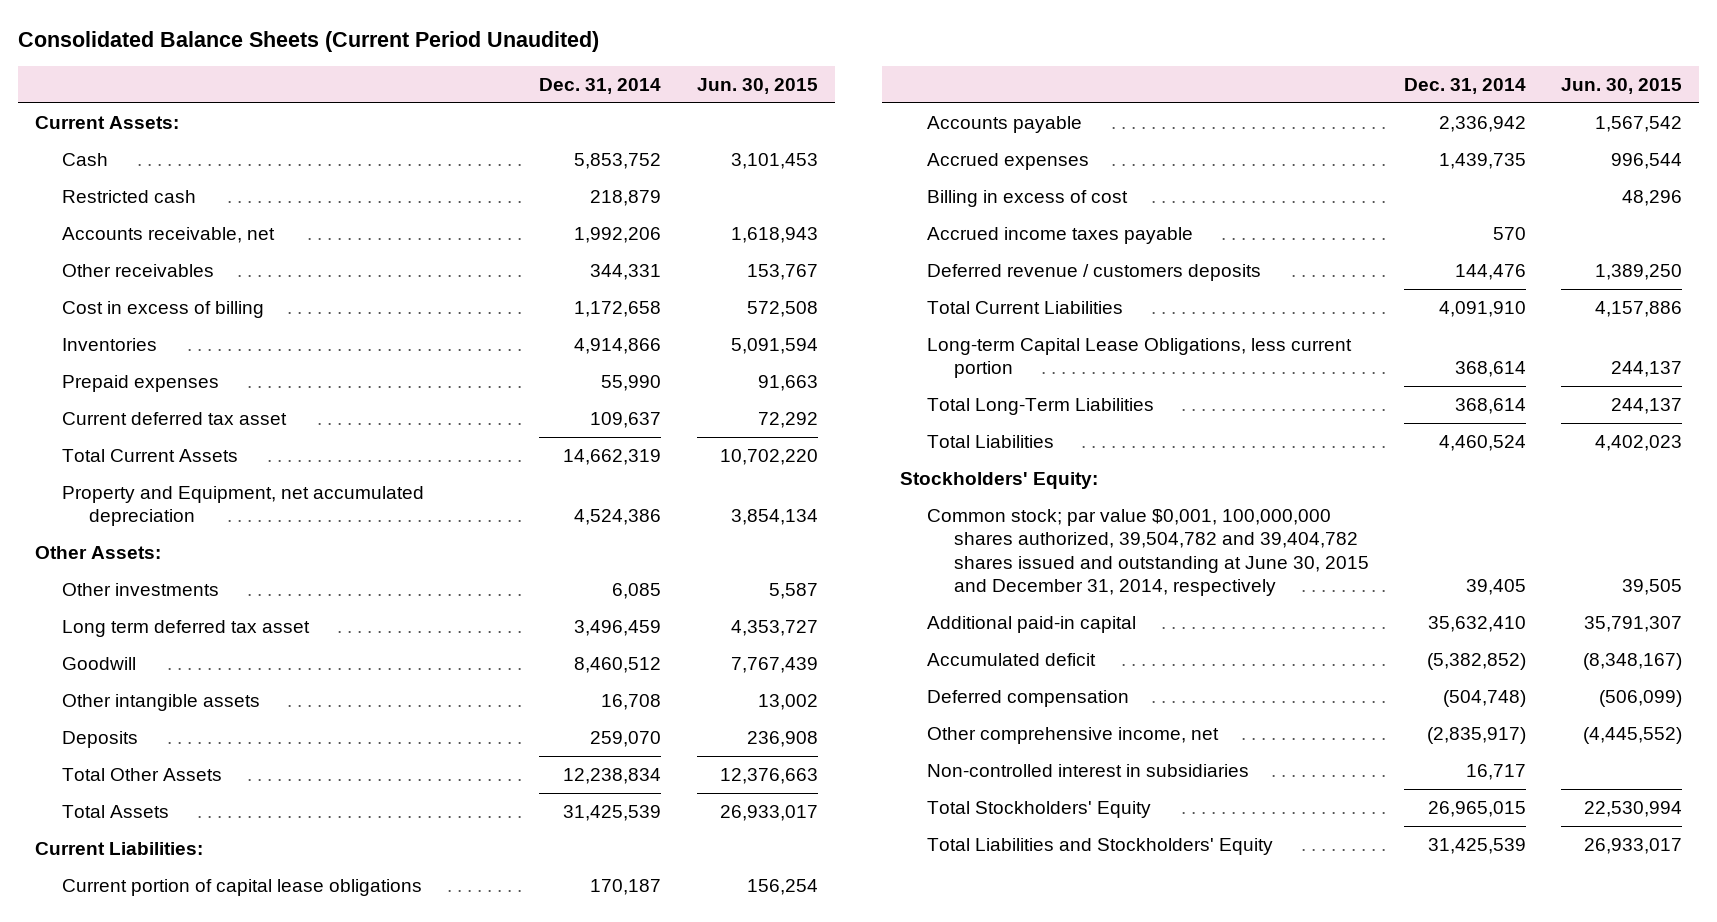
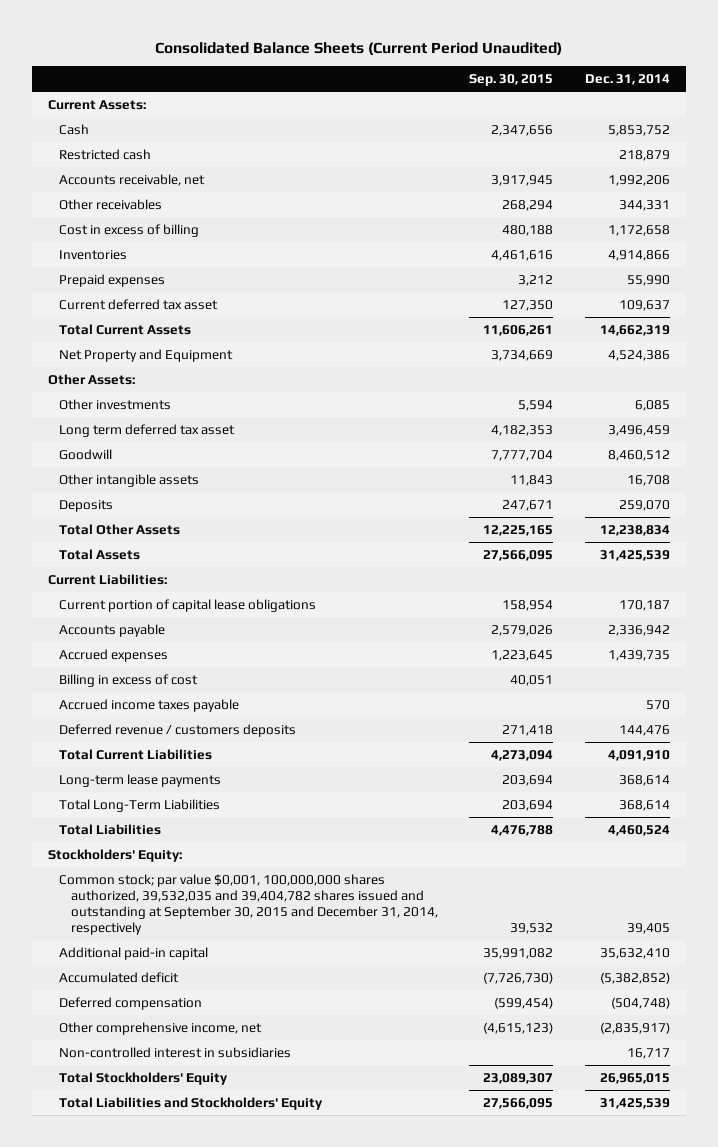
[696,77,818,94] Jun. 30, 2015 -> none
none -> [469,74,554,87] Sep. 30, 2015
[62,485,425,527] Property and Equipment, net accumulated depreciation -> [59,348,234,362] Net Property and Equipment
[926,337,1352,379] Long-term Capital Lease Obligations, less current portion -> [59,773,222,787] Long-term lease payments
[926,508,1369,596] Common stock; par value $0,001, 100,000,000 shares authorized, 39,504,782 and 39,404,782 shares issued and outstanding at June 30, 2015 and December 31, 2014, respectively -> [59,873,438,936] Common stock; par value $0,001, 100,000,000 shares authorized, 39,532,035 and 39,404,782 shares issued and outstanding at September 30, 2015 and December 31, 2014, respectively

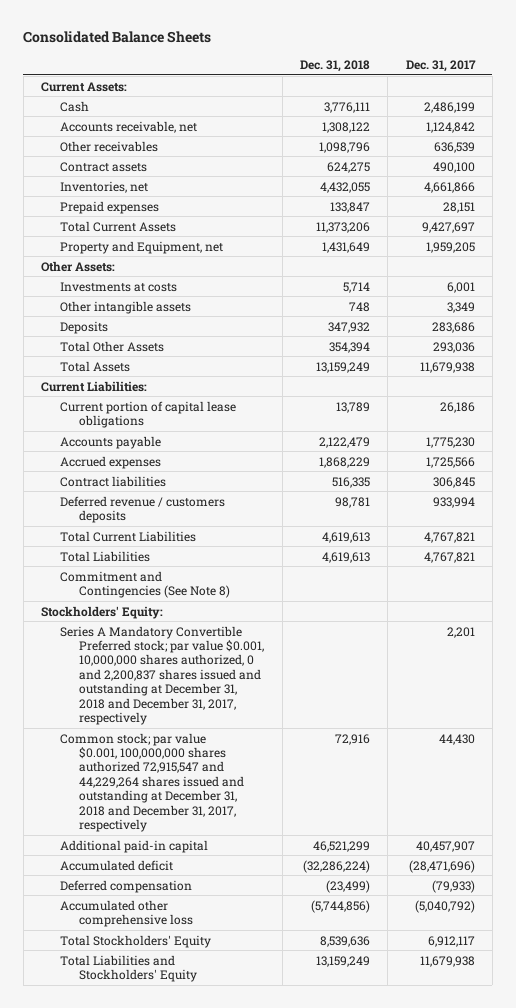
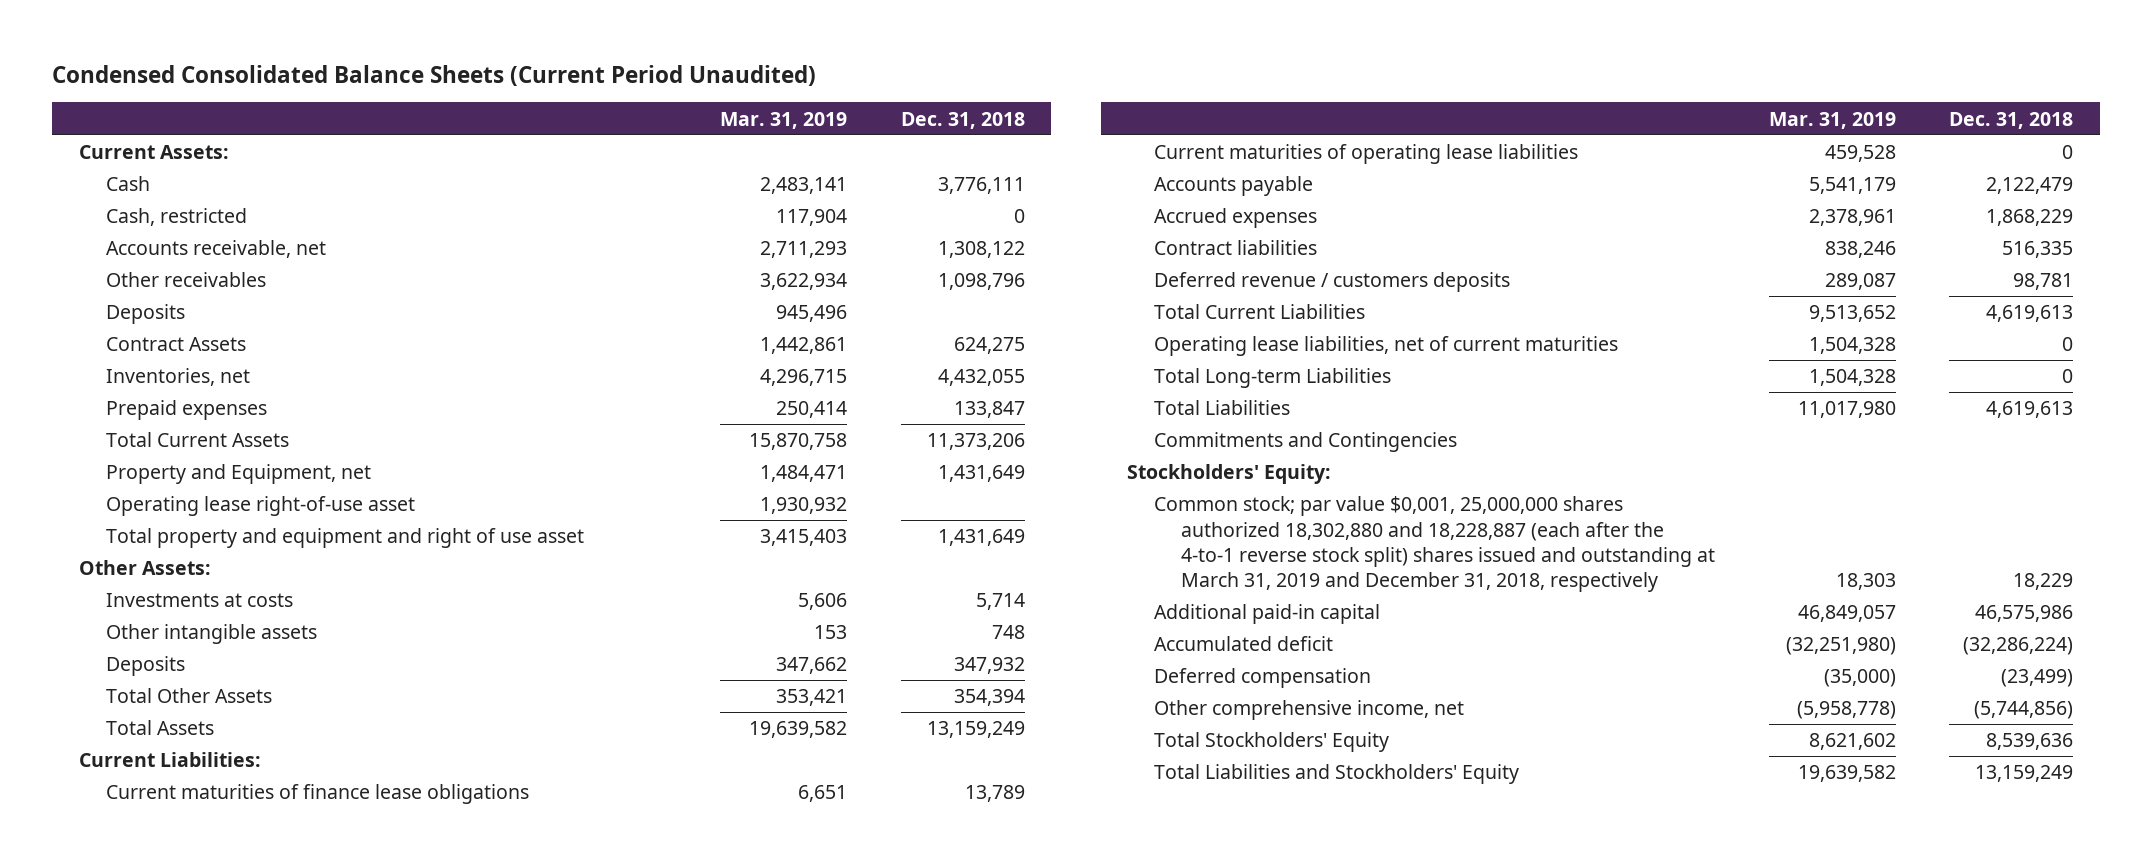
[23,31,212,44] Consolidated Balance Sheets -> [52,64,817,86] Condensed Consolidated Balance Sheets (Current Period Unaudited)
[405,59,476,72] Dec. 31, 2017 -> none
none -> [720,111,848,129] Mar. 31, 2019
none -> [105,208,247,227] Cash, restricted
none -> [105,304,185,325] Deposits
[60,161,148,172] Contract assets -> [105,337,246,352] Contract Assets
none -> [105,496,415,517] Operating lease right-of-use asset
none -> [105,528,584,549] Total property and equipment and right of use asset
[60,400,237,428] Current portion of capital lease obligations -> [105,784,529,805] Current maturities of finance lease obligations
none -> [1154,144,1579,165] Current maturities of operating lease liabilities
none -> [1154,336,1619,357] Operating lease liabilities, net of current maturities
none -> [1154,368,1392,389] Total Long-term Liabilities
[60,570,231,598] Commitment and Contingencies (See Note 8) -> [1154,432,1458,453] Commitments and Contingencies
[60,625,265,726] Series A Mandatory Convertible Preferred stock; par value $0.001, 10,000,000 shares authorized, 0 and 2,200,837 shares issued and outstanding at December 31, 2018 and December 31, 2017, respectively -> none
[60,732,245,833] Common stock; par value $0.001, 100,000,000 shares authorized 72,915,547 and 44,229,264 shares issued and outstanding at December 31, 2018 and December 31, 2017, respectively -> [1154,496,1716,593] Common stock; par value $0,001, 25,000,000 shares authorized 18,302,880 and 18,228,887 (each after the 4-to-1 reverse stock split) shares issued and outstanding at March 31, 2019 and December 31, 2018, respectively
[334,733,370,745] 72,916 -> [2013,573,2074,591] 18,229
[312,840,370,852] 46,521,299 -> [1975,605,2074,623] 46,575,986
[60,899,194,927] Accumulated other comprehensive loss -> [1154,700,1465,721] Other comprehensive income, net

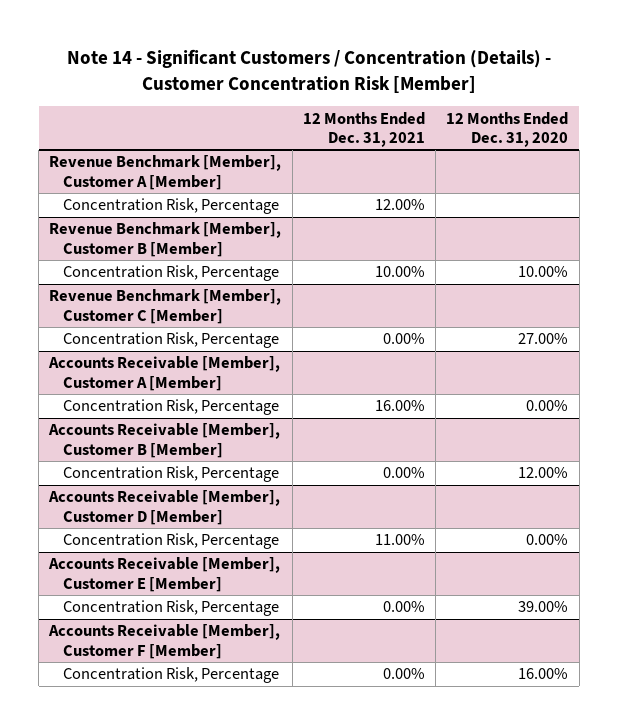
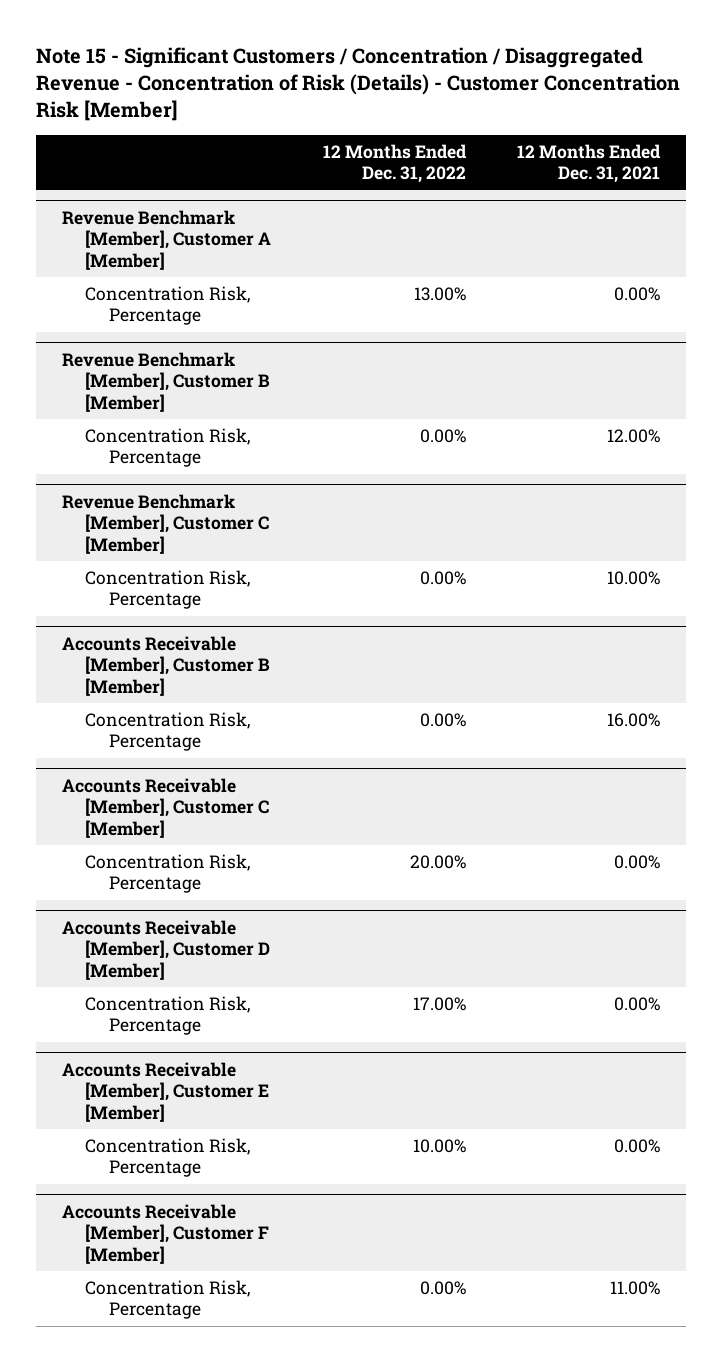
[66,49,551,93] Note 14 - Significant Customers / Concentration (Details) - Customer Concentration Risk [Member] -> [35,47,680,122] Note 15 - Significant Customers / Concentration / Disaggregated Revenue - Concentration of Risk (Details) - Customer Concentration Risk [Member]
[446,111,569,148] 12 Months Ended Dec. 31, 2020 -> none
none -> [322,143,467,184] 12 Months Ended Dec. 31, 2022
[374,199,425,211] 12.00% -> [613,286,660,301] 0.00%
[374,266,425,278] 10.00% -> [606,428,660,443] 12.00%
[48,356,281,391] Accounts Receivable [Member], Customer A [Member] -> none
[63,399,280,416] Concentration Risk, Percentage -> none
[382,333,425,345] 0.00% -> [606,570,660,585] 10.00%
none -> [85,711,251,752] Concentration Risk, Percentage
none -> [61,777,270,838] Accounts Receivable [Member], Customer C [Member]
[374,534,425,546] 11.00% -> [613,996,660,1011] 0.00%
[382,668,425,680] 0.00% -> [609,1280,660,1295] 11.00%

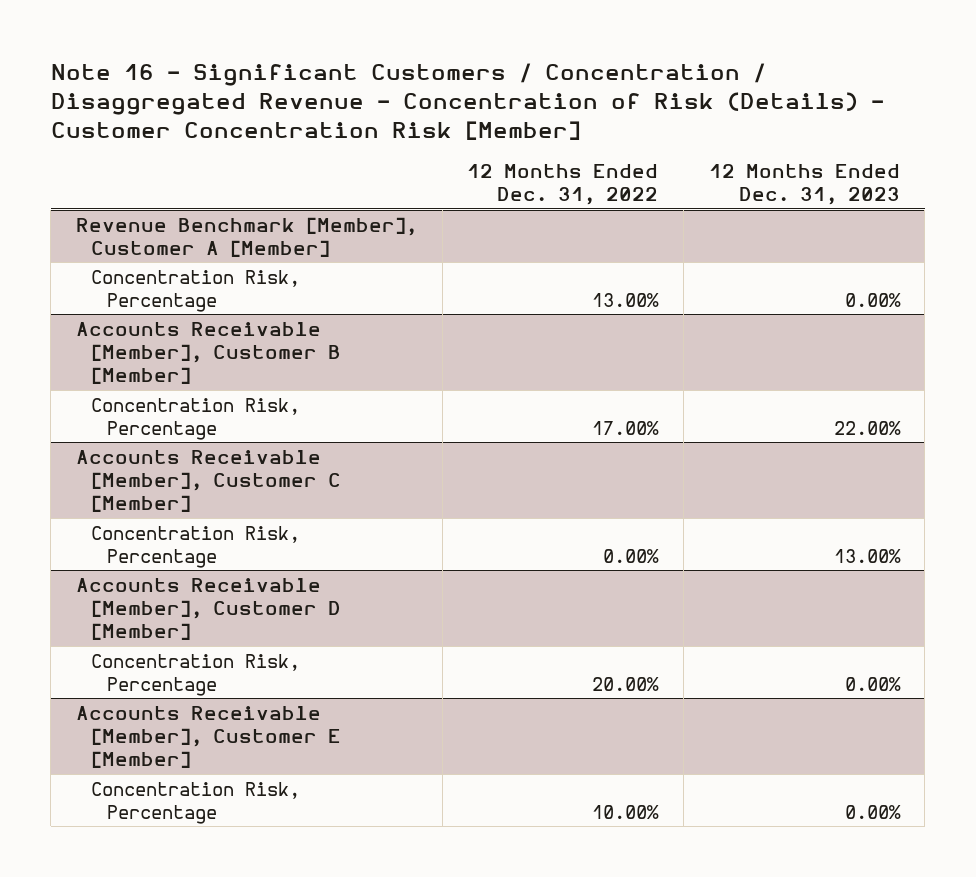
[35,47,680,122] Note 15 - Significant Customers / Concentration / Disaggregated Revenue - Concentration of Risk (Details) - Customer Concentration Risk [Member] -> [50,62,884,140] Note 16 - Significant Customers / Concentration / Disaggregated Revenue - Concentration of Risk (Details) - Customer Concentration Risk [Member]
[516,143,661,184] 12 Months Ended Dec. 31, 2021 -> none
none -> [708,163,900,206] 12 Months Ended Dec. 31, 2023
[61,351,271,412] Revenue Benchmark [Member], Customer B [Member] -> none
[85,427,251,468] Concentration Risk, Percentage -> none
[61,493,270,554] Revenue Benchmark [Member], Customer C [Member] -> none
[85,569,251,610] Concentration Risk, Percentage -> none
[419,712,466,727] 0.00% -> [592,420,660,435] 17.00%
[409,854,466,869] 20.00% -> [603,548,660,563] 0.00%
[412,996,466,1011] 17.00% -> [592,676,660,691] 20.00%
[61,1203,270,1264] Accounts Receivable [Member], Customer F [Member] -> none
[85,1279,251,1320] Concentration Risk, Percentage -> none

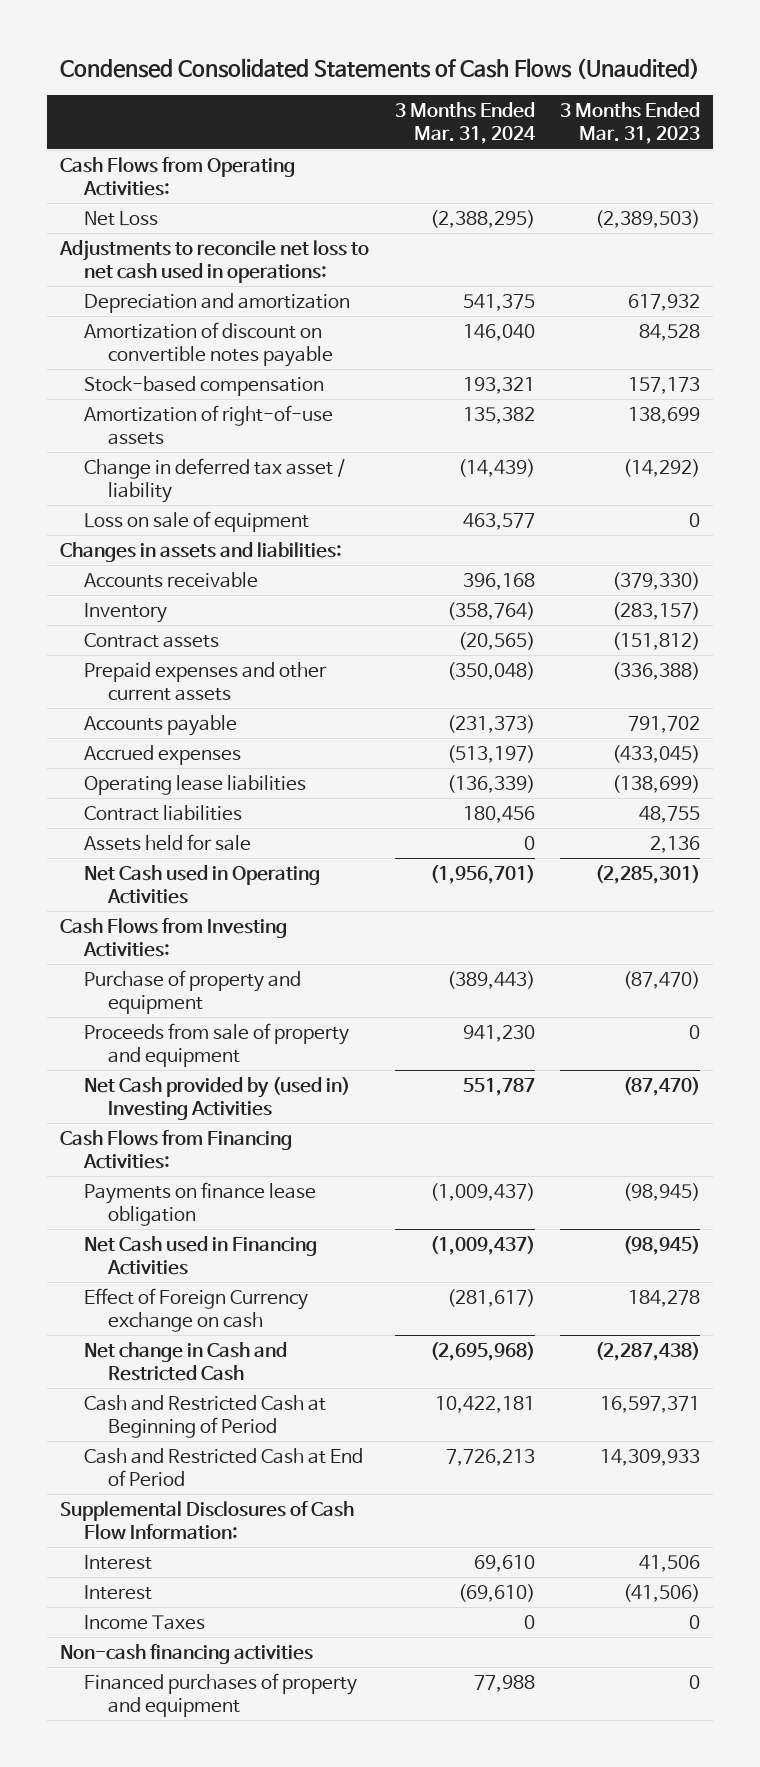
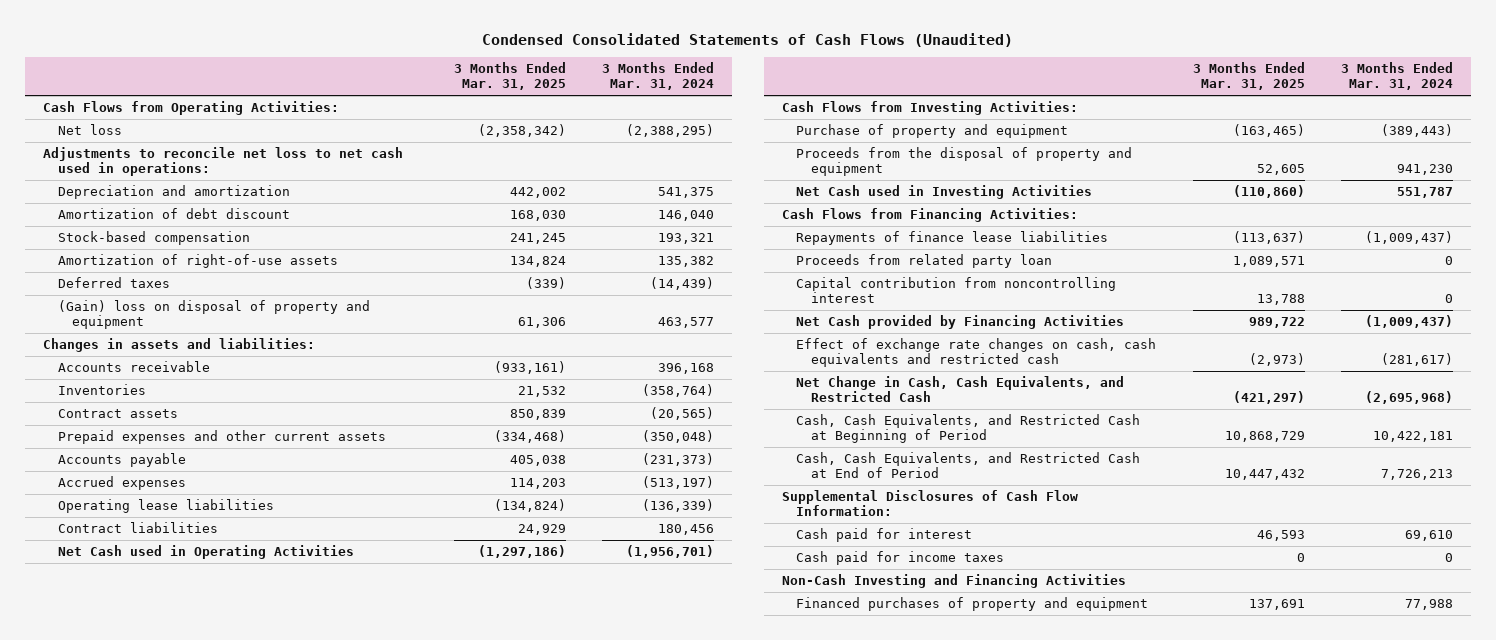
[560,102,701,145] 3 Months Ended Mar. 31, 2023 -> none
none -> [453,62,566,91] 3 Months Ended Mar. 31, 2025
[84,210,159,226] Net Loss -> [57,123,122,135] Net loss
[84,321,334,367] Amortization of discount on convertible notes payable -> [57,207,290,219] Amortization of debt discount
[84,457,346,503] Change in deferred tax asset / liability -> [57,276,170,288] Deferred taxes
[84,510,310,532] Loss on sale of equipment -> [57,299,370,330] (Gain) loss on disposal of property and equipment
[84,602,168,623] Inventory -> [57,383,146,395] Inventories
[84,833,252,851] Assets held for sale -> none
[84,1022,350,1067] Proceeds from sale of property and equipment -> [796,146,1133,177] Proceeds from the disposal of property and equipment
[84,1076,351,1120] Net Cash provided by (used in) Investing Activities -> [796,184,1093,199] Net Cash used in Investing Activities
[84,1181,317,1226] Payments on finance lease obligation -> [796,230,1109,245] Repayments of finance lease liabilities
none -> [796,253,1053,268] Proceeds from related party loan
none -> [796,276,1117,304] Capital contribution from noncontrolling interest
[84,1235,318,1275] Net Cash used in Financing Activities -> [796,314,1125,329] Net Cash provided by Financing Activities
[84,1287,309,1332] Effect of Foreign Currency exchange on cash -> [796,337,1157,368] Effect of exchange rate changes on cash, cash equivalents and restricted cash
[84,1341,288,1381] Net change in Cash and Restricted Cash -> [796,375,1125,403] Net Change in Cash, Cash Equivalents, and Restricted Cash
[84,1394,327,1438] Cash and Restricted Cash at Beginning of Period -> [796,413,1141,444] Cash, Cash Equivalents, and Restricted Cash at Beginning of Period
[84,1447,364,1487] Cash and Restricted Cash at End of Period -> [796,451,1141,479] Cash, Cash Equivalents, and Restricted Cash at End of Period
[84,1584,153,1600] Interest -> none
[84,1554,153,1570] Interest -> [796,527,973,542] Cash paid for interest
[84,1614,206,1630] Income Taxes -> [796,550,1005,565] Cash paid for income taxes
[60,1643,314,1664] Non-cash financing activities -> [781,573,1126,588] Non-Cash Investing and Financing Activities

